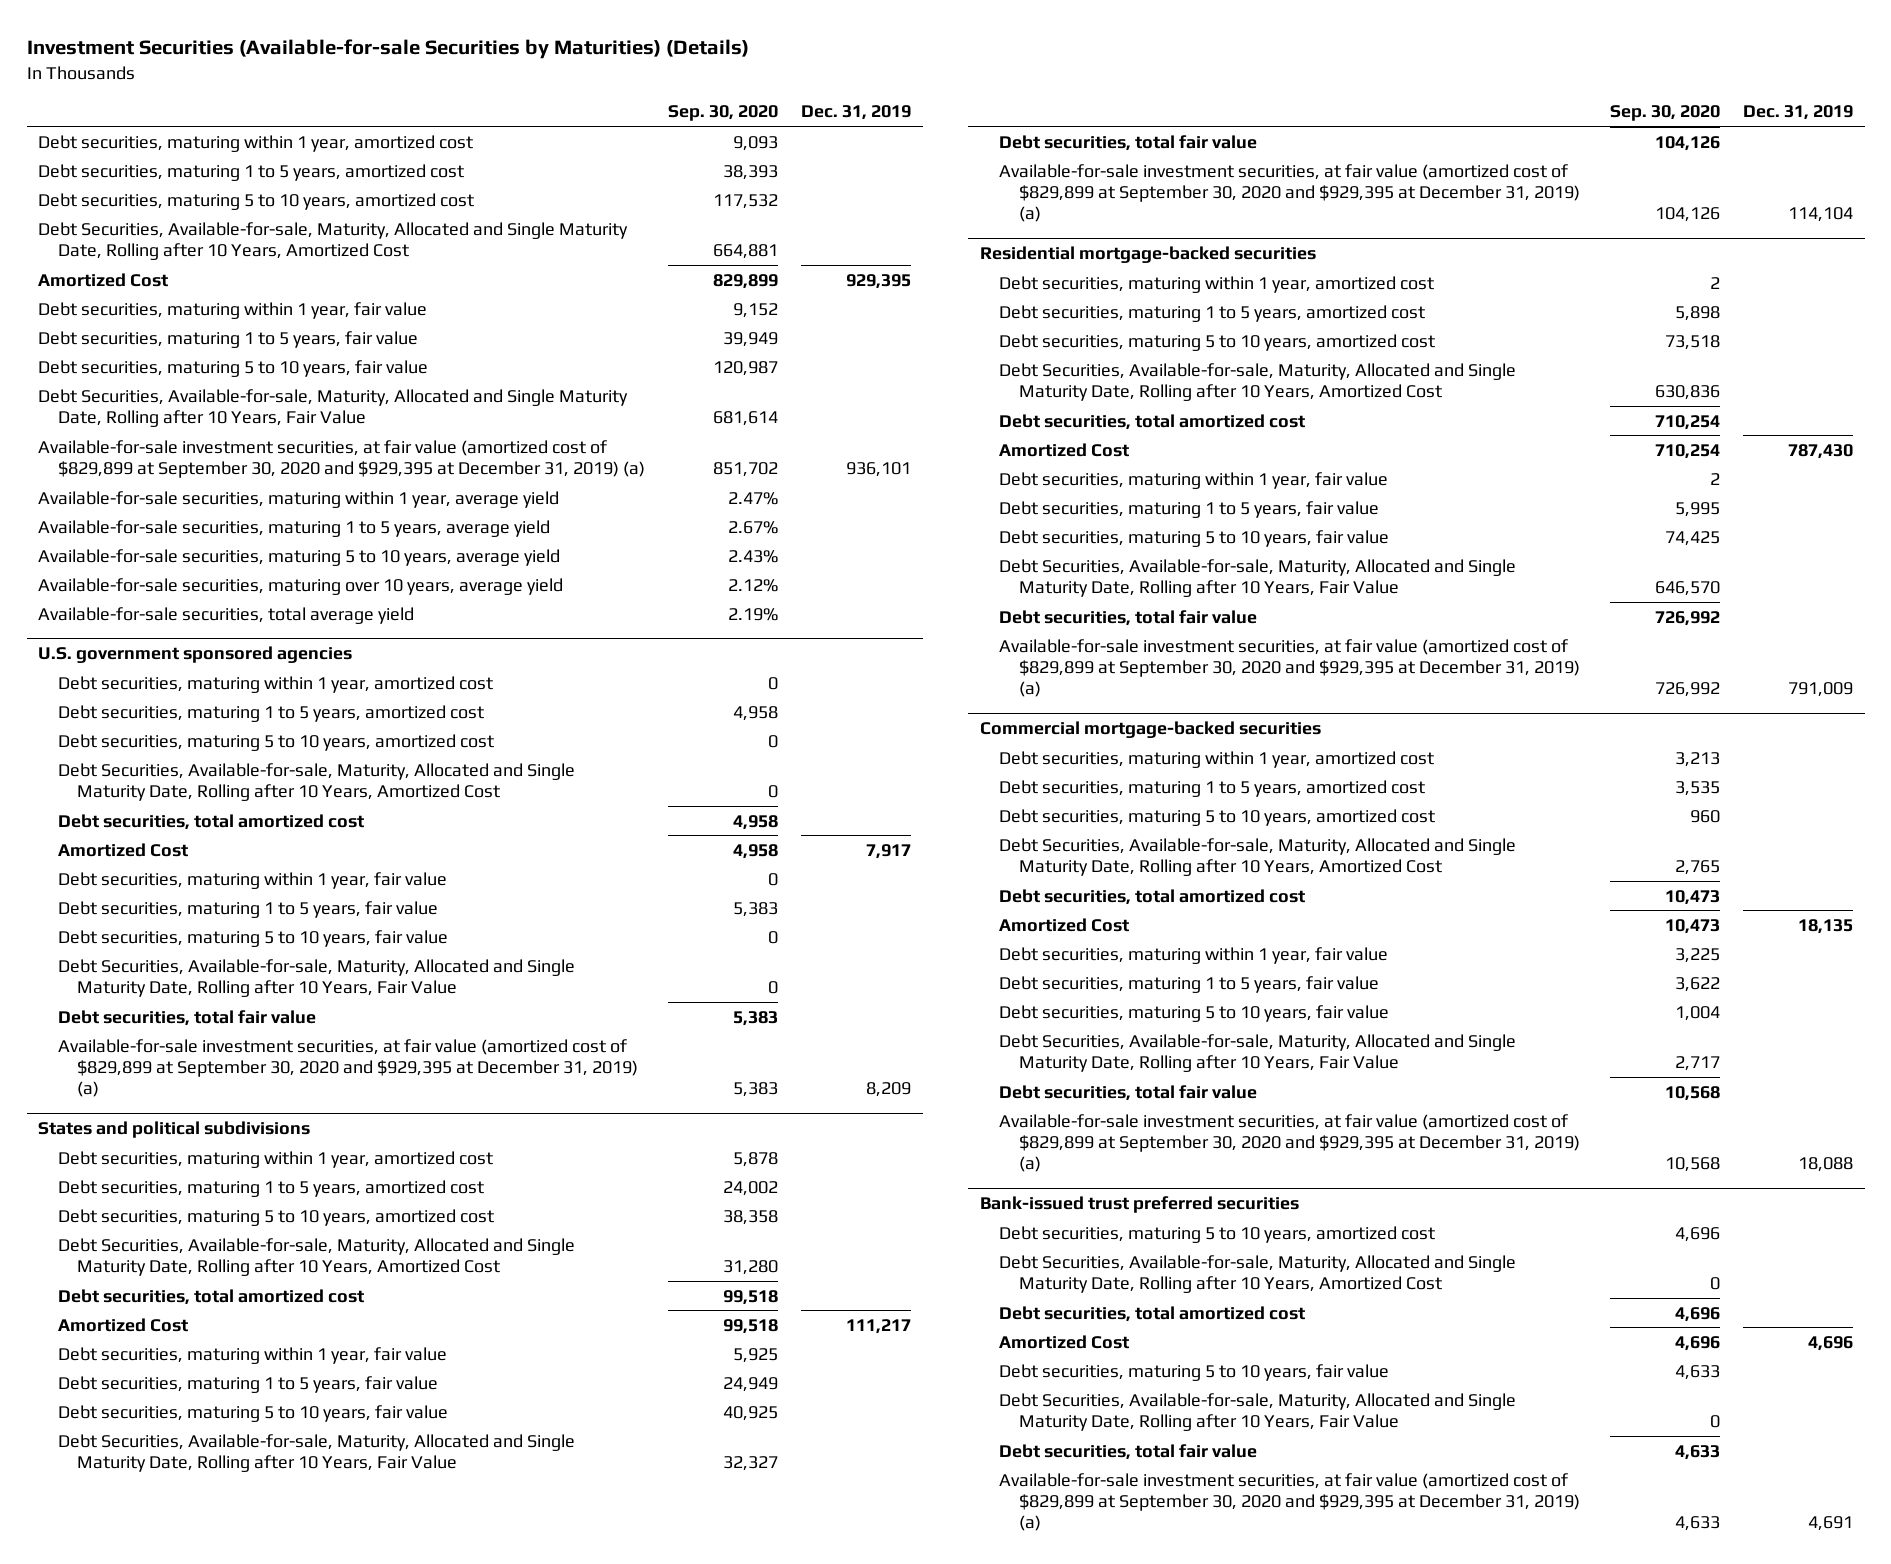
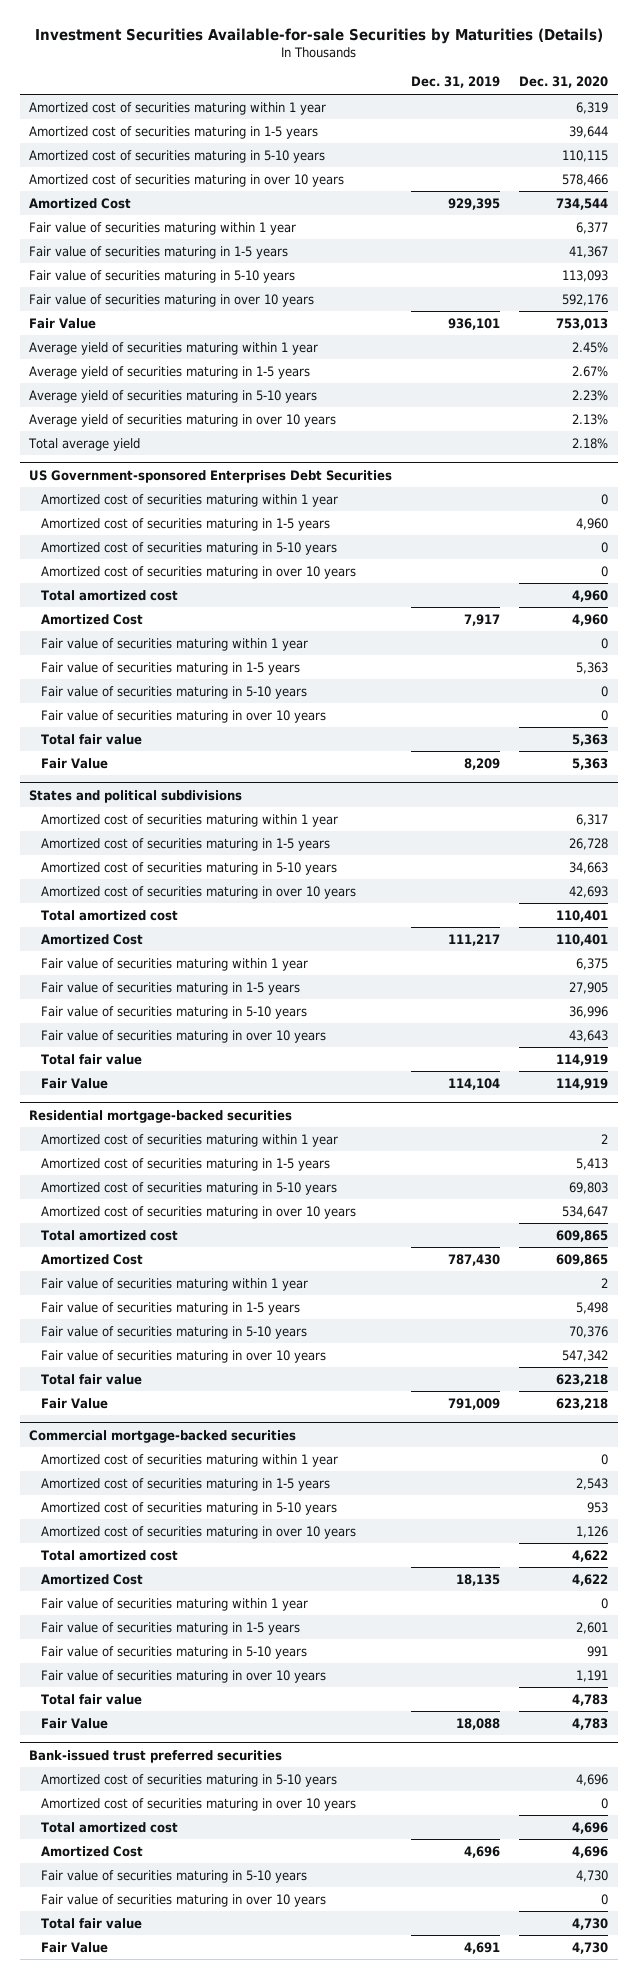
[26,39,749,60] Investment Securities (Available-for-sale Securities by Maturities) (Details) -> [34,27,603,44] Investment Securities Available-for-sale Securities by Maturities (Details)
[667,105,778,122] Sep. 30, 2020 -> none
none -> [519,76,609,89] Dec. 31, 2020
[38,134,474,152] Debt securities, maturing within 1 year, amortized cost -> [29,101,327,115] Amortized cost of securities maturing within 1 year
[38,163,465,181] Debt securities, maturing 1 to 5 years, amortized cost -> [29,125,319,139] Amortized cost of securities maturing in 1-5 years
[38,192,475,210] Debt securities, maturing 5 to 10 years, amortized cost -> [29,149,326,163] Amortized cost of securities maturing in 5-10 years
[38,221,629,260] Debt Securities, Available-for-sale, Maturity, Allocated and Single Maturity Date, Rolling after 10 Years, Amortized Cost -> [29,173,345,187] Amortized cost of securities maturing in over 10 years
[38,301,428,319] Debt securities, maturing within 1 year, fair value -> [29,221,297,235] Fair value of securities maturing within 1 year
[38,330,419,348] Debt securities, maturing 1 to 5 years, fair value -> [29,245,289,259] Fair value of securities maturing in 1-5 years
[38,359,429,377] Debt securities, maturing 5 to 10 years, fair value -> [29,269,296,283] Fair value of securities maturing in 5-10 years
[38,388,629,427] Debt Securities, Available-for-sale, Maturity, Allocated and Single Maturity Date, Rolling after 10 Years, Fair Value -> [29,293,315,307] Fair value of securities maturing in over 10 years
[38,439,645,478] Available-for-sale investment securities, at fair value (amortized cost of $829,899 at September 30, 2020 and $929,395 at December 31, 2019) (a) -> [29,317,97,329] Fair Value
[38,490,560,508] Available-for-sale securities, maturing within 1 year, average yield -> [29,341,319,355] Average yield of securities maturing within 1 year
[38,519,551,537] Available-for-sale securities, maturing 1 to 5 years, average yield -> [29,365,311,379] Average yield of securities maturing in 1-5 years
[38,548,561,566] Available-for-sale securities, maturing 5 to 10 years, average yield -> [29,389,318,403] Average yield of securities maturing in 5-10 years
[38,577,564,595] Available-for-sale securities, maturing over 10 years, average yield -> [29,413,337,427] Average yield of securities maturing in over 10 years
[38,606,415,624] Available-for-sale securities, total average yield -> [28,437,141,451] Total average yield
[38,646,353,664] U.S. government sponsored agencies -> [29,469,393,483] US Government-sponsored Enterprises Debt Securities
[57,675,493,693] Debt securities, maturing within 1 year, amortized cost -> [41,493,339,507] Amortized cost of securities maturing within 1 year
[57,704,484,722] Debt securities, maturing 1 to 5 years, amortized cost -> [41,517,331,531] Amortized cost of securities maturing in 1-5 years
[57,733,494,751] Debt securities, maturing 5 to 10 years, amortized cost -> [41,541,338,555] Amortized cost of securities maturing in 5-10 years
[57,762,575,801] Debt Securities, Available-for-sale, Maturity, Allocated and Single Maturity Date, Rolling after 10 Years, Amortized Cost -> [41,565,357,579] Amortized cost of securities maturing in over 10 years
[57,813,364,830] Debt securities, total amortized cost -> [41,589,179,601] Total amortized cost
[57,871,447,889] Debt securities, maturing within 1 year, fair value -> [41,637,309,651] Fair value of securities maturing within 1 year
[57,900,438,918] Debt securities, maturing 1 to 5 years, fair value -> [41,661,301,675] Fair value of securities maturing in 1-5 years
[57,929,448,947] Debt securities, maturing 5 to 10 years, fair value -> [41,685,308,699] Fair value of securities maturing in 5-10 years
[57,958,575,997] Debt Securities, Available-for-sale, Maturity, Allocated and Single Maturity Date, Rolling after 10 Years, Fair Value -> [41,709,327,723] Fair value of securities maturing in over 10 years
[57,1009,316,1026] Debt securities, total fair value -> [41,733,143,745] Total fair value
[57,1038,638,1098] Available-for-sale investment securities, at fair value (amortized cost of $829,899 at September 30, 2020 and $929,395 at December 31, 2019) (a) -> [41,757,109,769] Fair Value
[57,1150,493,1168] Debt securities, maturing within 1 year, amortized cost -> [41,813,339,827] Amortized cost of securities maturing within 1 year
[57,1179,484,1197] Debt securities, maturing 1 to 5 years, amortized cost -> [41,837,331,851] Amortized cost of securities maturing in 1-5 years
[57,1208,494,1226] Debt securities, maturing 5 to 10 years, amortized cost -> [41,861,338,875] Amortized cost of securities maturing in 5-10 years
[57,1237,575,1276] Debt Securities, Available-for-sale, Maturity, Allocated and Single Maturity Date, Rolling after 10 Years, Amortized Cost -> [41,885,357,899] Amortized cost of securities maturing in over 10 years
[57,1288,364,1305] Debt securities, total amortized cost -> [41,909,179,921] Total amortized cost
[57,1346,447,1364] Debt securities, maturing within 1 year, fair value -> [41,957,309,971] Fair value of securities maturing within 1 year
[57,1375,438,1393] Debt securities, maturing 1 to 5 years, fair value -> [41,981,301,995] Fair value of securities maturing in 1-5 years
[57,1404,448,1422] Debt securities, maturing 5 to 10 years, fair value -> [41,1005,308,1019] Fair value of securities maturing in 5-10 years
[57,1433,575,1472] Debt Securities, Available-for-sale, Maturity, Allocated and Single Maturity Date, Rolling after 10 Years, Fair Value -> [41,1029,327,1043] Fair value of securities maturing in over 10 years
[999,134,1258,151] Debt securities, total fair value -> [41,1053,143,1065] Total fair value
[999,163,1580,223] Available-for-sale investment securities, at fair value (amortized cost of $829,899 at September 30, 2020 and $929,395 at December 31, 2019) (a) -> [41,1077,109,1089] Fair Value
[999,275,1435,293] Debt securities, maturing within 1 year, amortized cost -> [41,1133,339,1147] Amortized cost of securities maturing within 1 year
[999,304,1426,322] Debt securities, maturing 1 to 5 years, amortized cost -> [41,1157,331,1171] Amortized cost of securities maturing in 1-5 years
[999,333,1436,351] Debt securities, maturing 5 to 10 years, amortized cost -> [41,1181,338,1195] Amortized cost of securities maturing in 5-10 years
[999,362,1517,401] Debt Securities, Available-for-sale, Maturity, Allocated and Single Maturity Date, Rolling after 10 Years, Amortized Cost -> [41,1205,357,1219] Amortized cost of securities maturing in over 10 years
[999,413,1306,430] Debt securities, total amortized cost -> [41,1229,179,1241] Total amortized cost
[999,471,1389,489] Debt securities, maturing within 1 year, fair value -> [41,1277,309,1291] Fair value of securities maturing within 1 year
[999,500,1380,518] Debt securities, maturing 1 to 5 years, fair value -> [41,1301,301,1315] Fair value of securities maturing in 1-5 years
[999,529,1390,547] Debt securities, maturing 5 to 10 years, fair value -> [41,1325,308,1339] Fair value of securities maturing in 5-10 years
[999,558,1517,597] Debt Securities, Available-for-sale, Maturity, Allocated and Single Maturity Date, Rolling after 10 Years, Fair Value -> [41,1349,327,1363] Fair value of securities maturing in over 10 years
[999,609,1258,626] Debt securities, total fair value -> [41,1373,143,1385] Total fair value
[999,638,1580,698] Available-for-sale investment securities, at fair value (amortized cost of $829,899 at September 30, 2020 and $929,395 at December 31, 2019) (a) -> [41,1397,109,1409] Fair Value
[999,750,1435,768] Debt securities, maturing within 1 year, amortized cost -> [41,1453,339,1467] Amortized cost of securities maturing within 1 year
[999,779,1426,797] Debt securities, maturing 1 to 5 years, amortized cost -> [41,1477,331,1491] Amortized cost of securities maturing in 1-5 years
[999,808,1436,826] Debt securities, maturing 5 to 10 years, amortized cost -> [41,1501,338,1515] Amortized cost of securities maturing in 5-10 years
[999,837,1517,876] Debt Securities, Available-for-sale, Maturity, Allocated and Single Maturity Date, Rolling after 10 Years, Amortized Cost -> [41,1525,357,1539] Amortized cost of securities maturing in over 10 years
[999,888,1306,905] Debt securities, total amortized cost -> [41,1549,179,1561] Total amortized cost
[999,946,1389,964] Debt securities, maturing within 1 year, fair value -> [41,1597,309,1611] Fair value of securities maturing within 1 year
[999,975,1380,993] Debt securities, maturing 1 to 5 years, fair value -> [41,1621,301,1635] Fair value of securities maturing in 1-5 years
[999,1004,1390,1022] Debt securities, maturing 5 to 10 years, fair value -> [41,1645,308,1659] Fair value of securities maturing in 5-10 years
[999,1033,1517,1072] Debt Securities, Available-for-sale, Maturity, Allocated and Single Maturity Date, Rolling after 10 Years, Fair Value -> [41,1669,327,1683] Fair value of securities maturing in over 10 years
[999,1084,1258,1101] Debt securities, total fair value -> [41,1693,143,1705] Total fair value
[999,1113,1580,1173] Available-for-sale investment securities, at fair value (amortized cost of $829,899 at September 30, 2020 and $929,395 at December 31, 2019) (a) -> [41,1717,109,1729] Fair Value
[999,1225,1436,1243] Debt securities, maturing 5 to 10 years, amortized cost -> [41,1773,338,1787] Amortized cost of securities maturing in 5-10 years
[999,1254,1517,1293] Debt Securities, Available-for-sale, Maturity, Allocated and Single Maturity Date, Rolling after 10 Years, Amortized Cost -> [41,1797,357,1811] Amortized cost of securities maturing in over 10 years
[999,1305,1306,1322] Debt securities, total amortized cost -> [41,1821,179,1833] Total amortized cost
[999,1363,1390,1381] Debt securities, maturing 5 to 10 years, fair value -> [41,1869,308,1883] Fair value of securities maturing in 5-10 years
[999,1392,1517,1431] Debt Securities, Available-for-sale, Maturity, Allocated and Single Maturity Date, Rolling after 10 Years, Fair Value -> [41,1893,327,1907] Fair value of securities maturing in over 10 years
[999,1443,1258,1460] Debt securities, total fair value -> [41,1917,143,1929] Total fair value
[999,1472,1580,1532] Available-for-sale investment securities, at fair value (amortized cost of $829,899 at September 30, 2020 and $929,395 at December 31, 2019) (a) -> [41,1941,109,1953] Fair Value

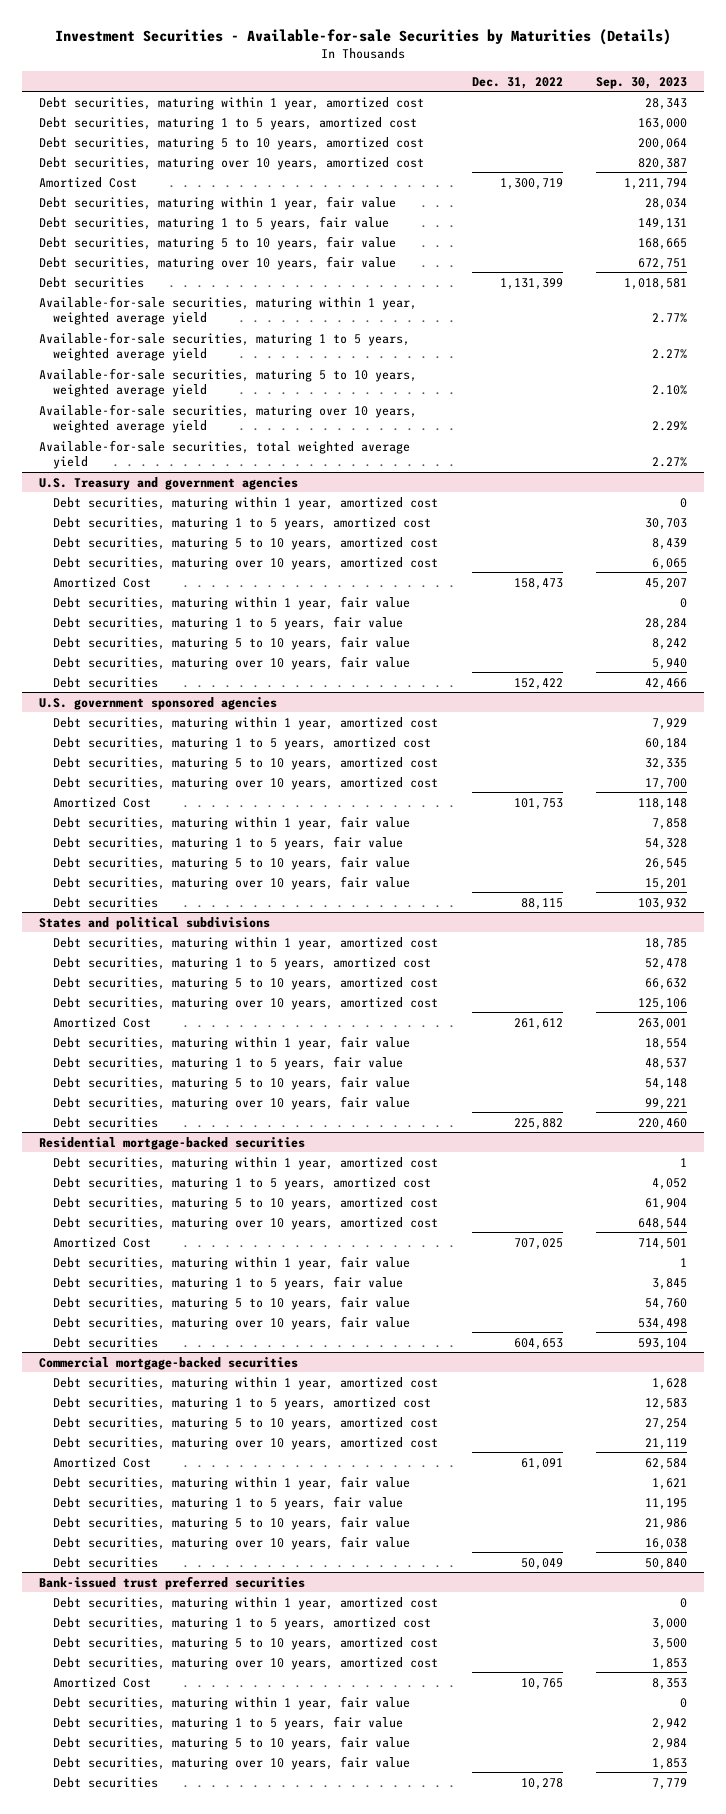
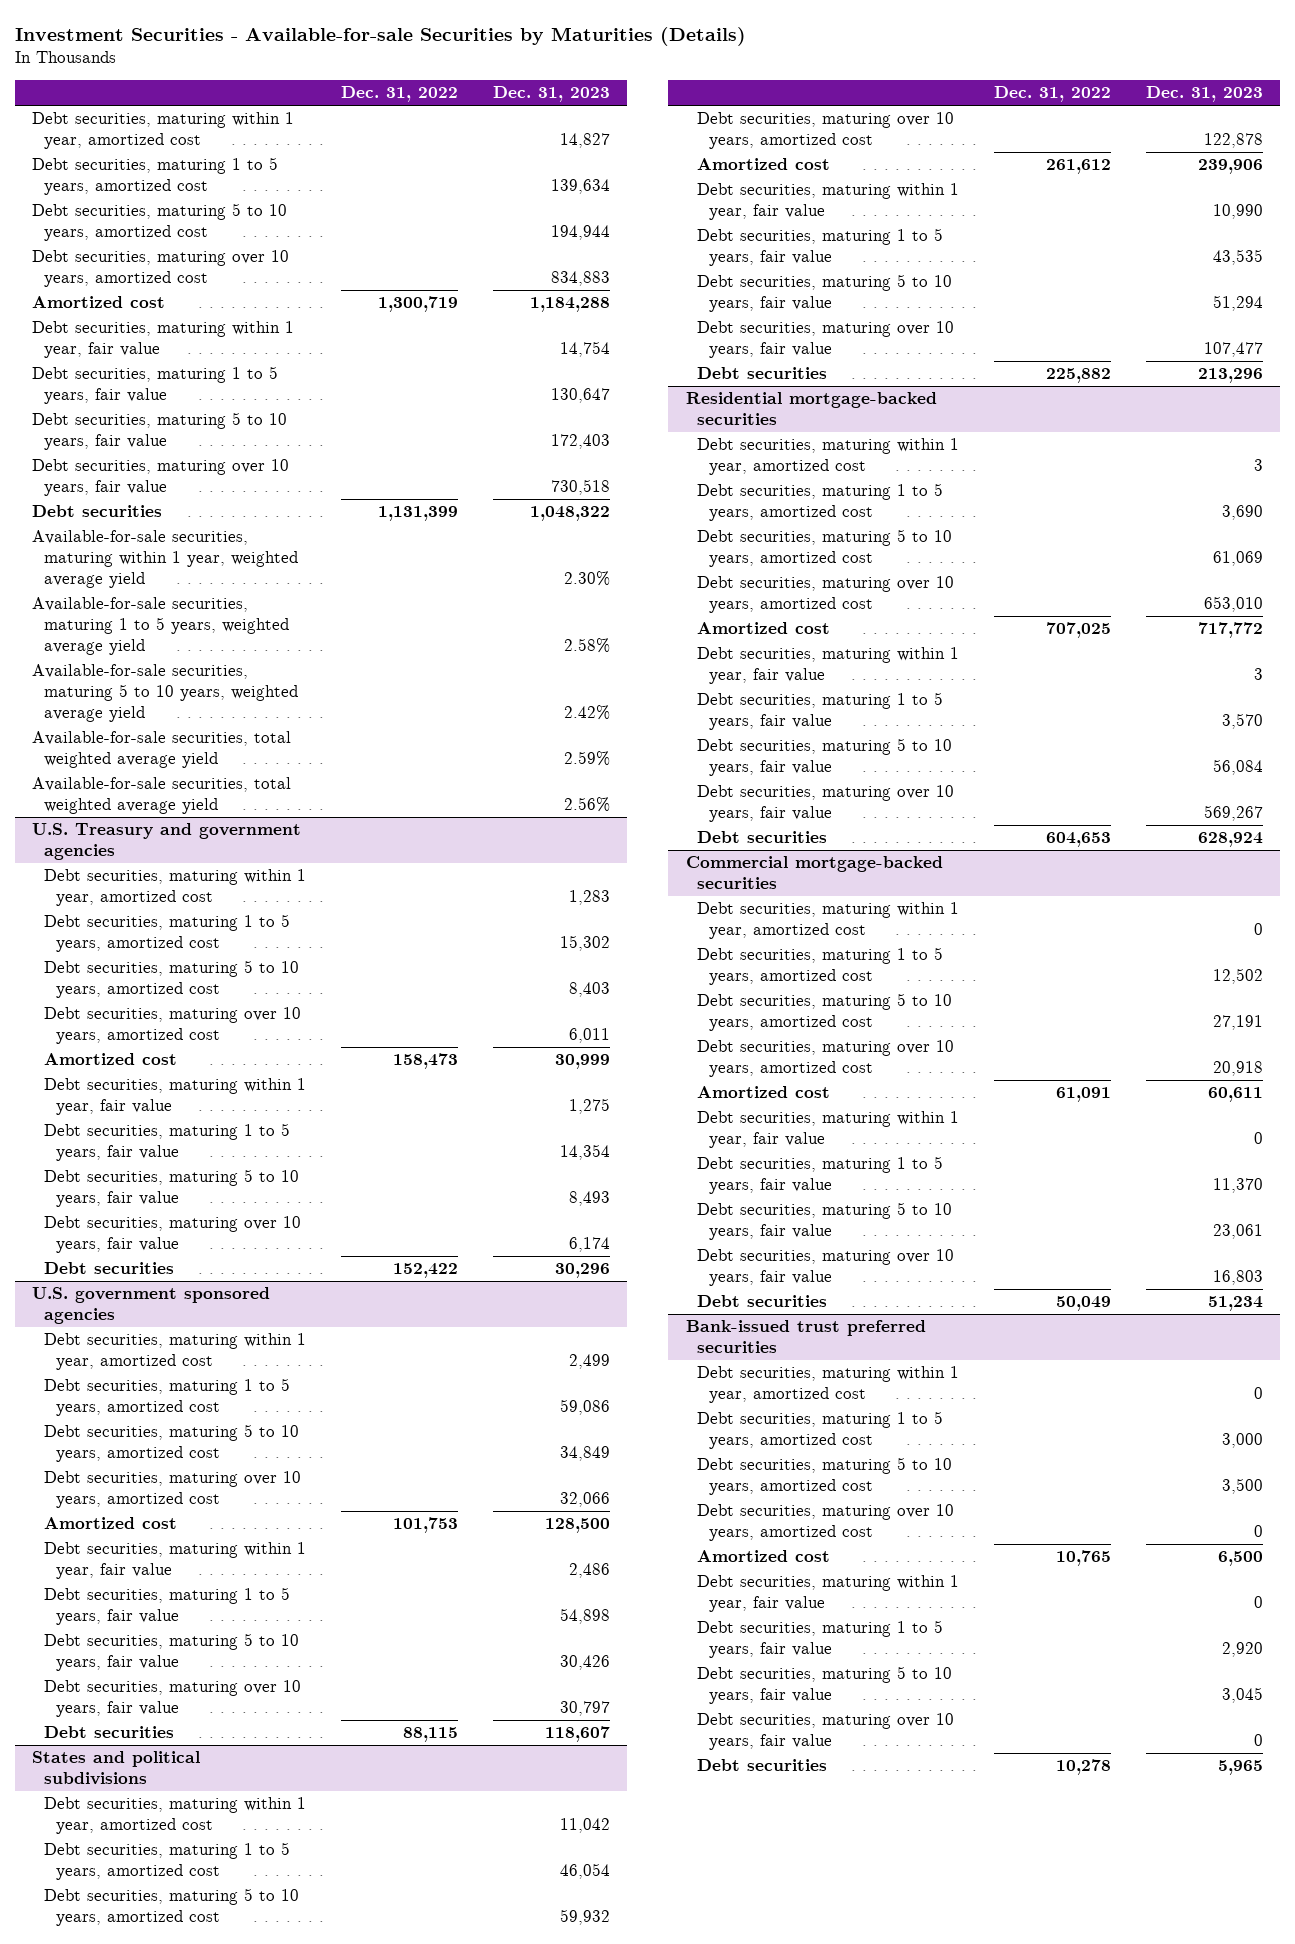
[596,76,688,89] Sep. 30, 2023 -> none
none -> [492,86,610,103] Dec. 31, 2023
[38,176,137,188] Amortized Cost -> [32,296,166,309] Amortized cost
[38,403,417,434] Available-for-sale securities, maturing over 10 years, weighted average yield -> none
none -> [32,777,292,815] Available-for-sale securities, total weighted average yield
[53,576,152,588] Amortized Cost -> [44,1053,178,1066] Amortized cost
[53,796,152,808] Amortized Cost -> [44,1517,178,1530] Amortized cost
[53,1016,152,1028] Amortized Cost -> [697,158,831,171] Amortized cost
[53,1236,152,1248] Amortized Cost -> [697,622,831,635] Amortized cost
[53,1456,152,1468] Amortized Cost -> [697,1086,831,1099] Amortized cost
[53,1676,152,1688] Amortized Cost -> [697,1550,831,1563] Amortized cost

